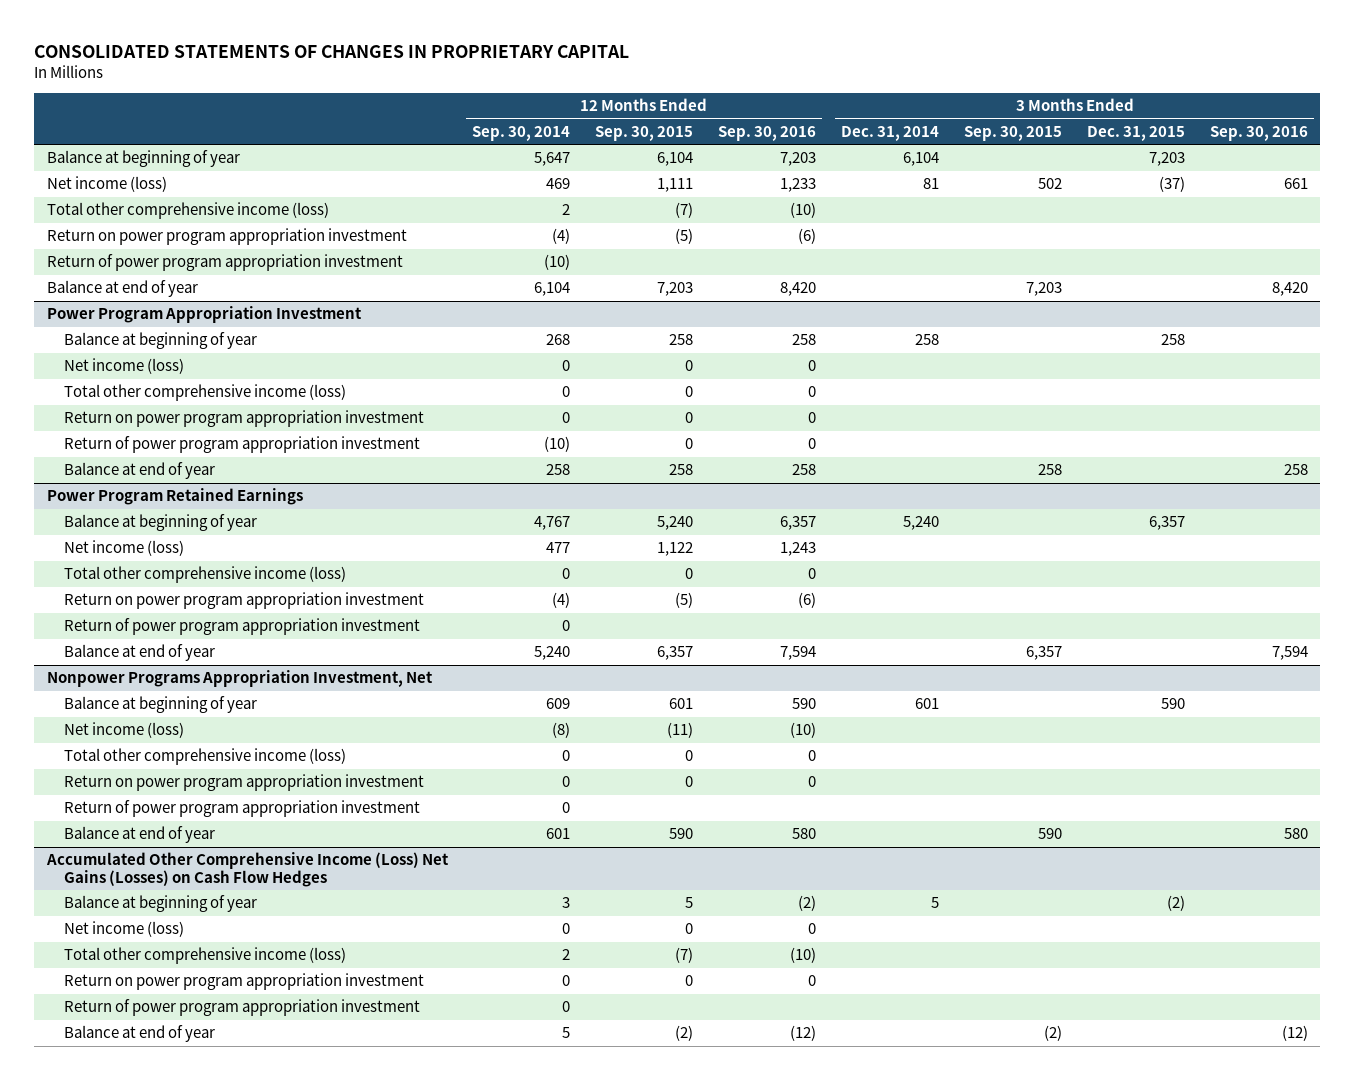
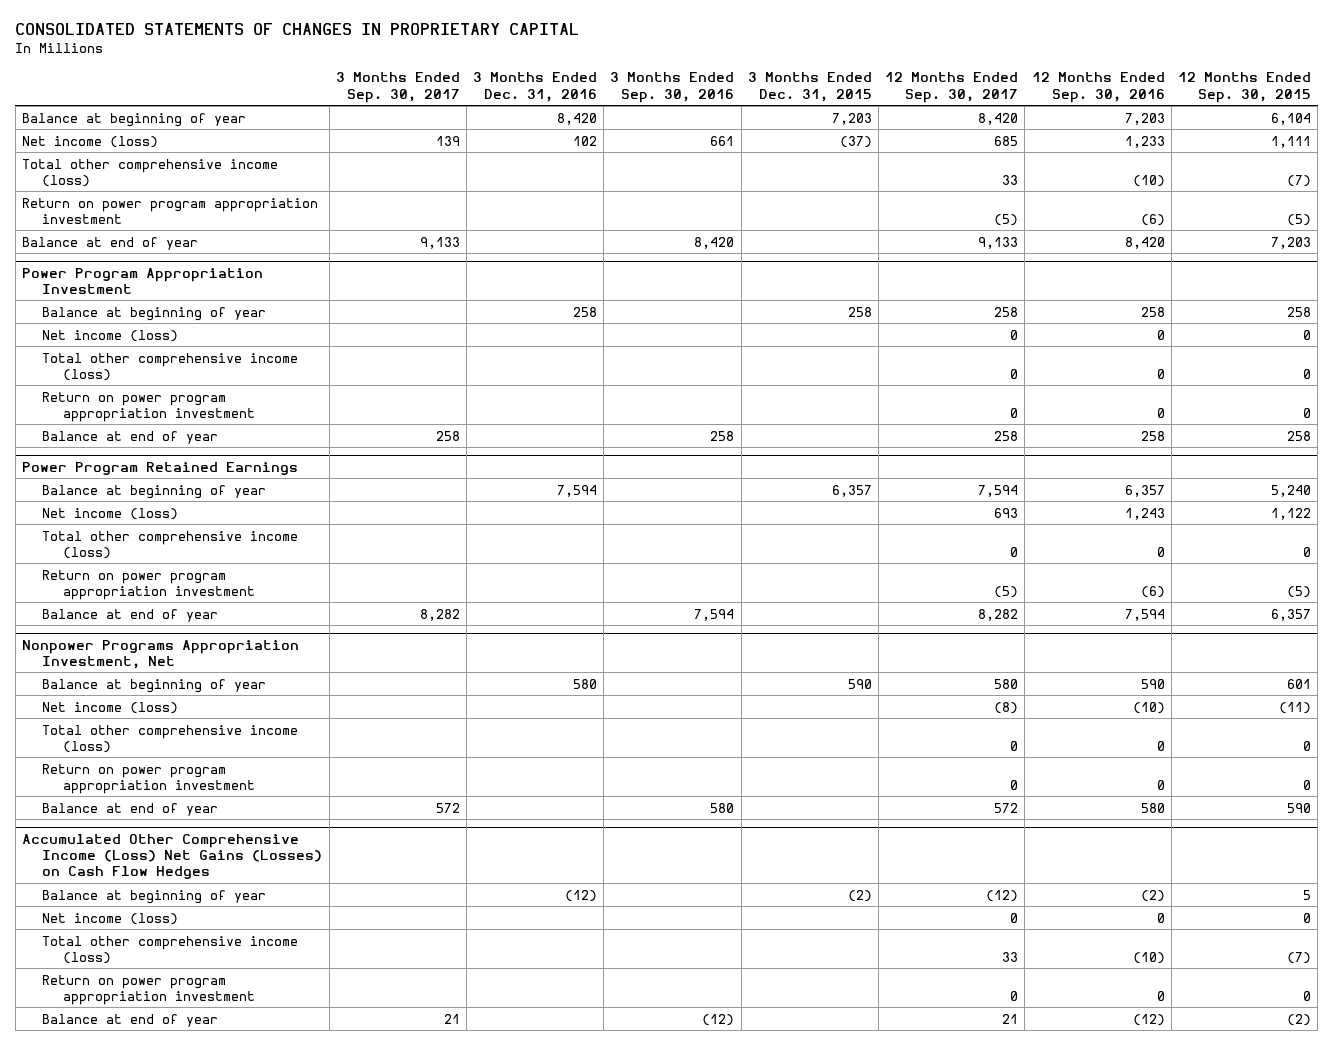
[472,125,571,141] Sep. 30, 2014 -> none
[841,125,940,141] Dec. 31, 2014 -> none
[964,125,1063,141] Sep. 30, 2015 -> none
none -> [335,72,460,103] 3 Months Ended Sep. 30, 2017
none -> [473,72,598,102] 3 Months Ended Dec. 31, 2016
none -> [885,72,1019,103] 12 Months Ended Sep. 30, 2017
[46,254,403,272] Return of power program appropriation investment -> none
[63,436,420,454] Return of power program appropriation investment -> none
[63,618,420,636] Return of power program appropriation investment -> none
[63,800,420,818] Return of power program appropriation investment -> none
[63,999,420,1017] Return of power program appropriation investment -> none

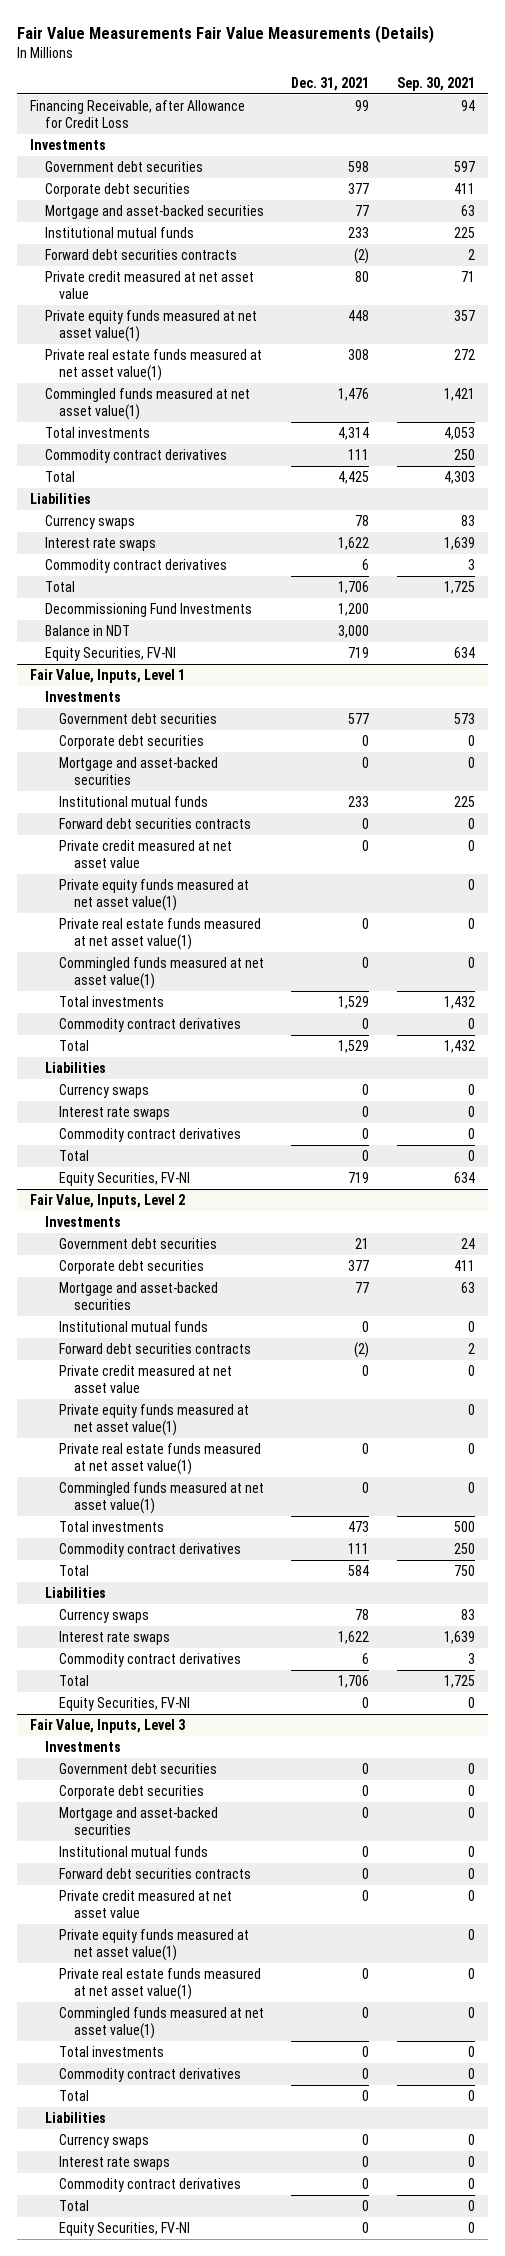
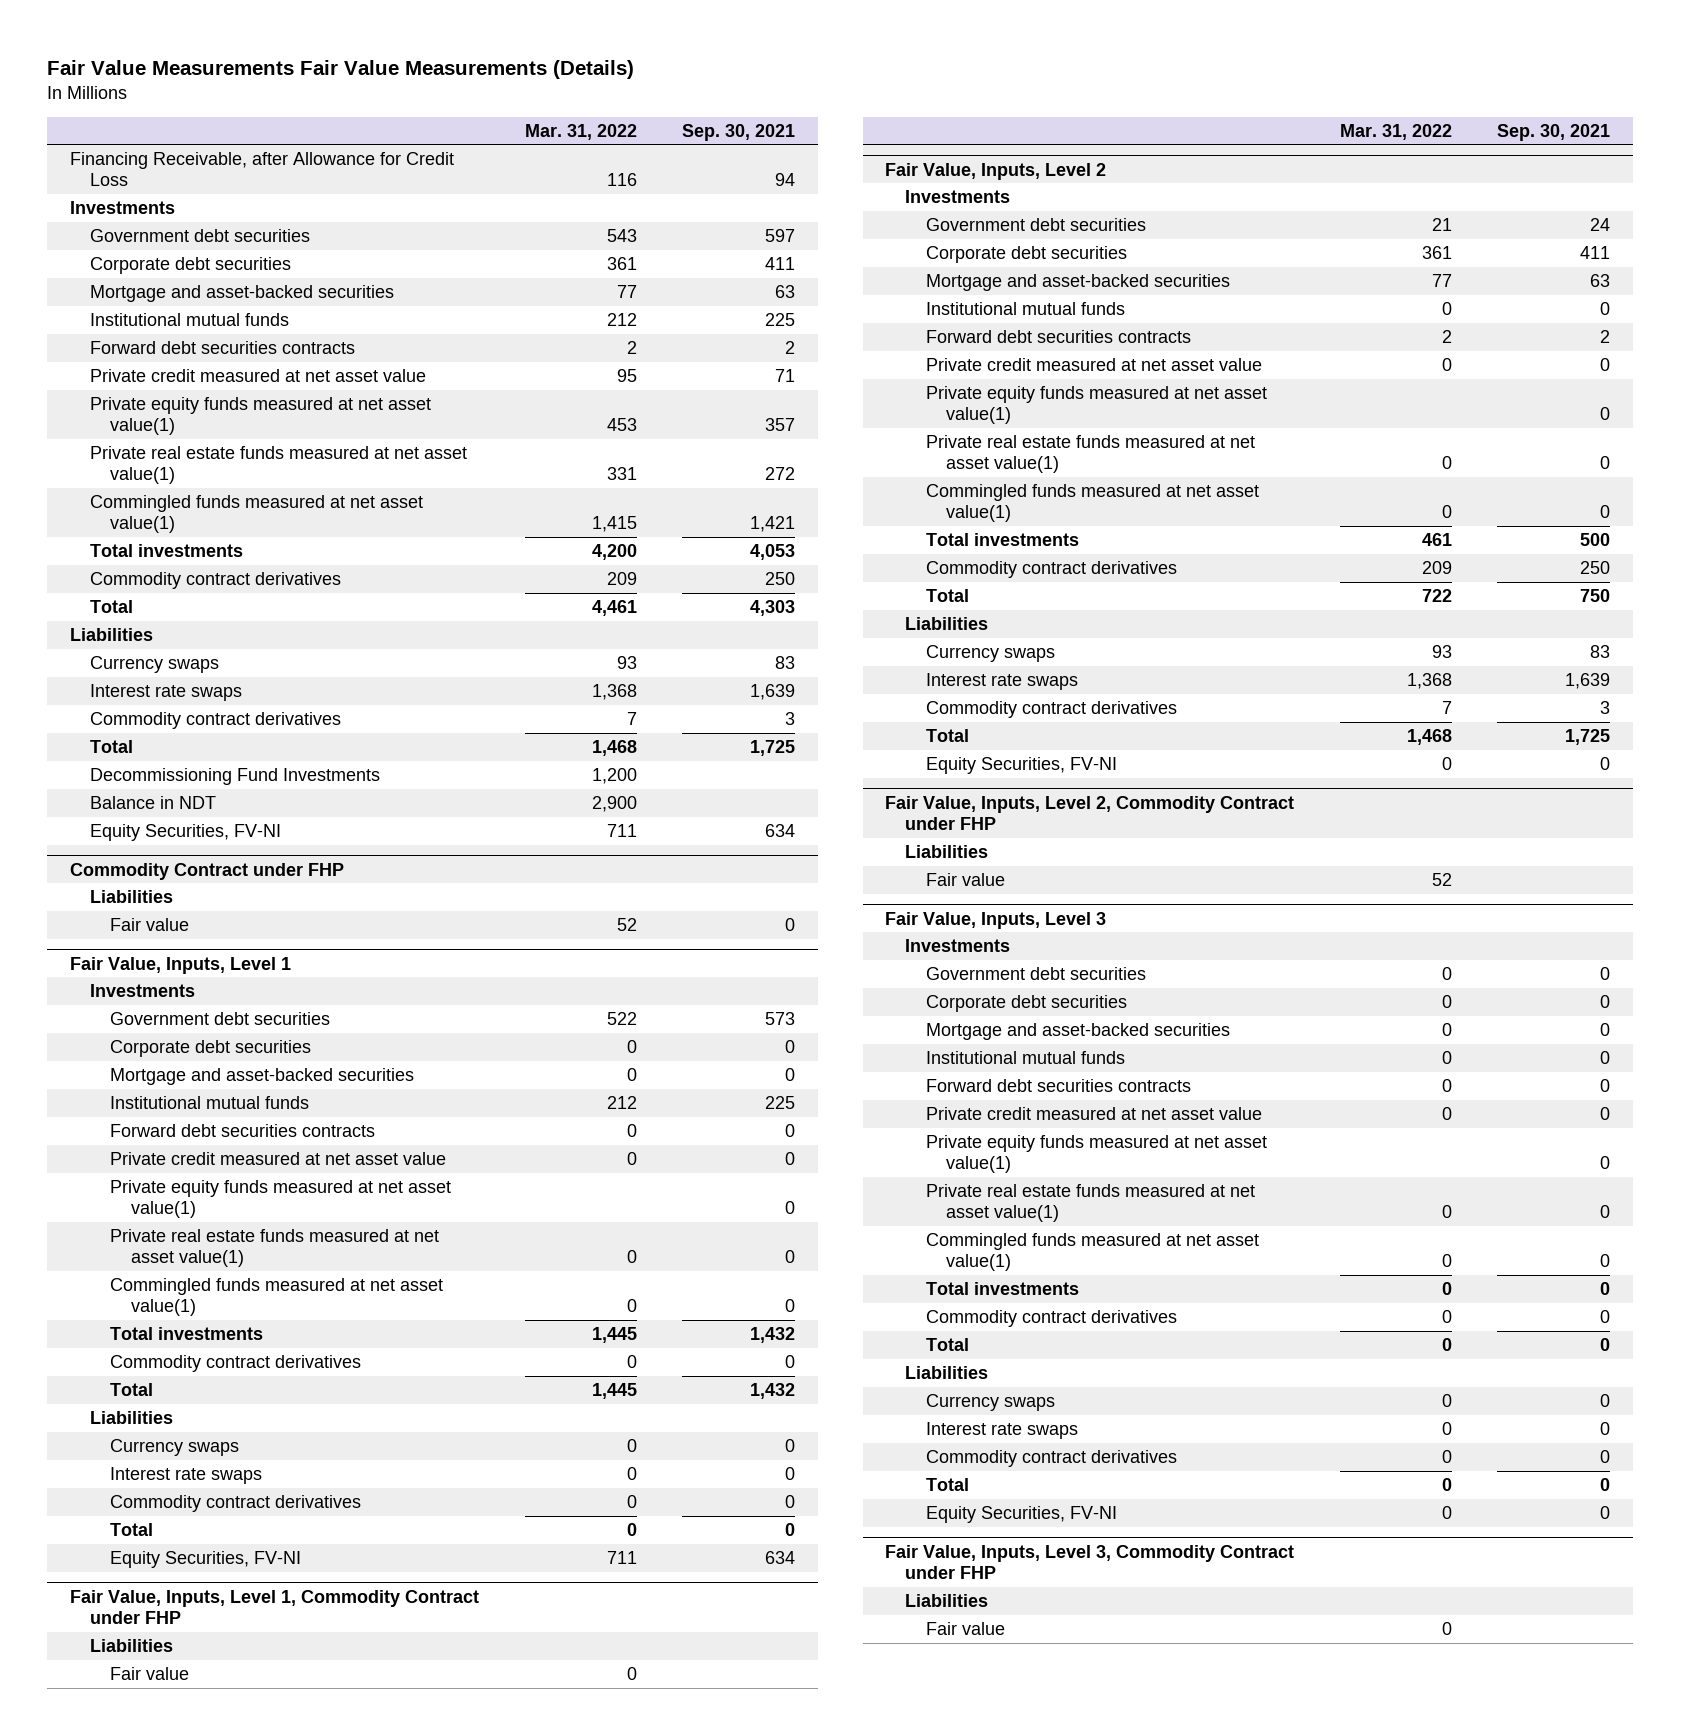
[291,76,370,91] Dec. 31, 2021 -> none
none -> [524,123,637,140] Mar. 31, 2022
none -> [70,862,345,880] Commodity Contract under FHP
none -> [90,889,174,903] Liabilities
none -> [110,917,190,931] Fair value
none -> [70,1589,480,1624] Fair Value, Inputs, Level 1, Commodity Contract under FHP
none -> [90,1638,174,1652] Liabilities
none -> [110,1666,190,1680] Fair value
none -> [885,795,1295,830] Fair Value, Inputs, Level 2, Commodity Contract under FHP
none -> [905,844,989,858] Liabilities
none -> [925,872,1005,886] Fair value
none -> [885,1544,1295,1579] Fair Value, Inputs, Level 3, Commodity Contract under FHP
none -> [905,1593,989,1607] Liabilities
none -> [925,1621,1005,1635] Fair value

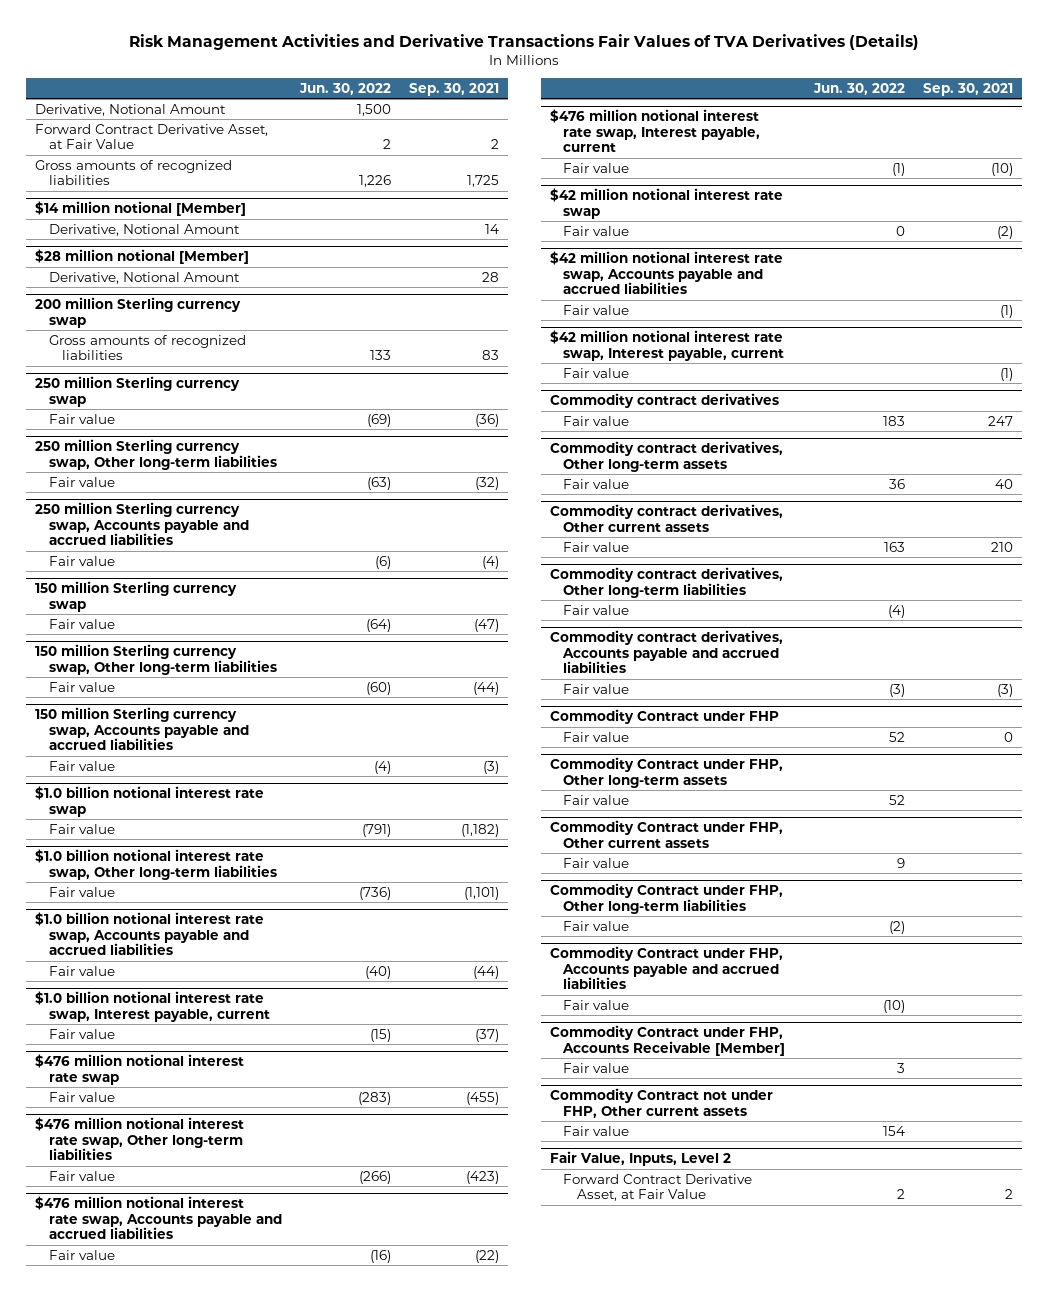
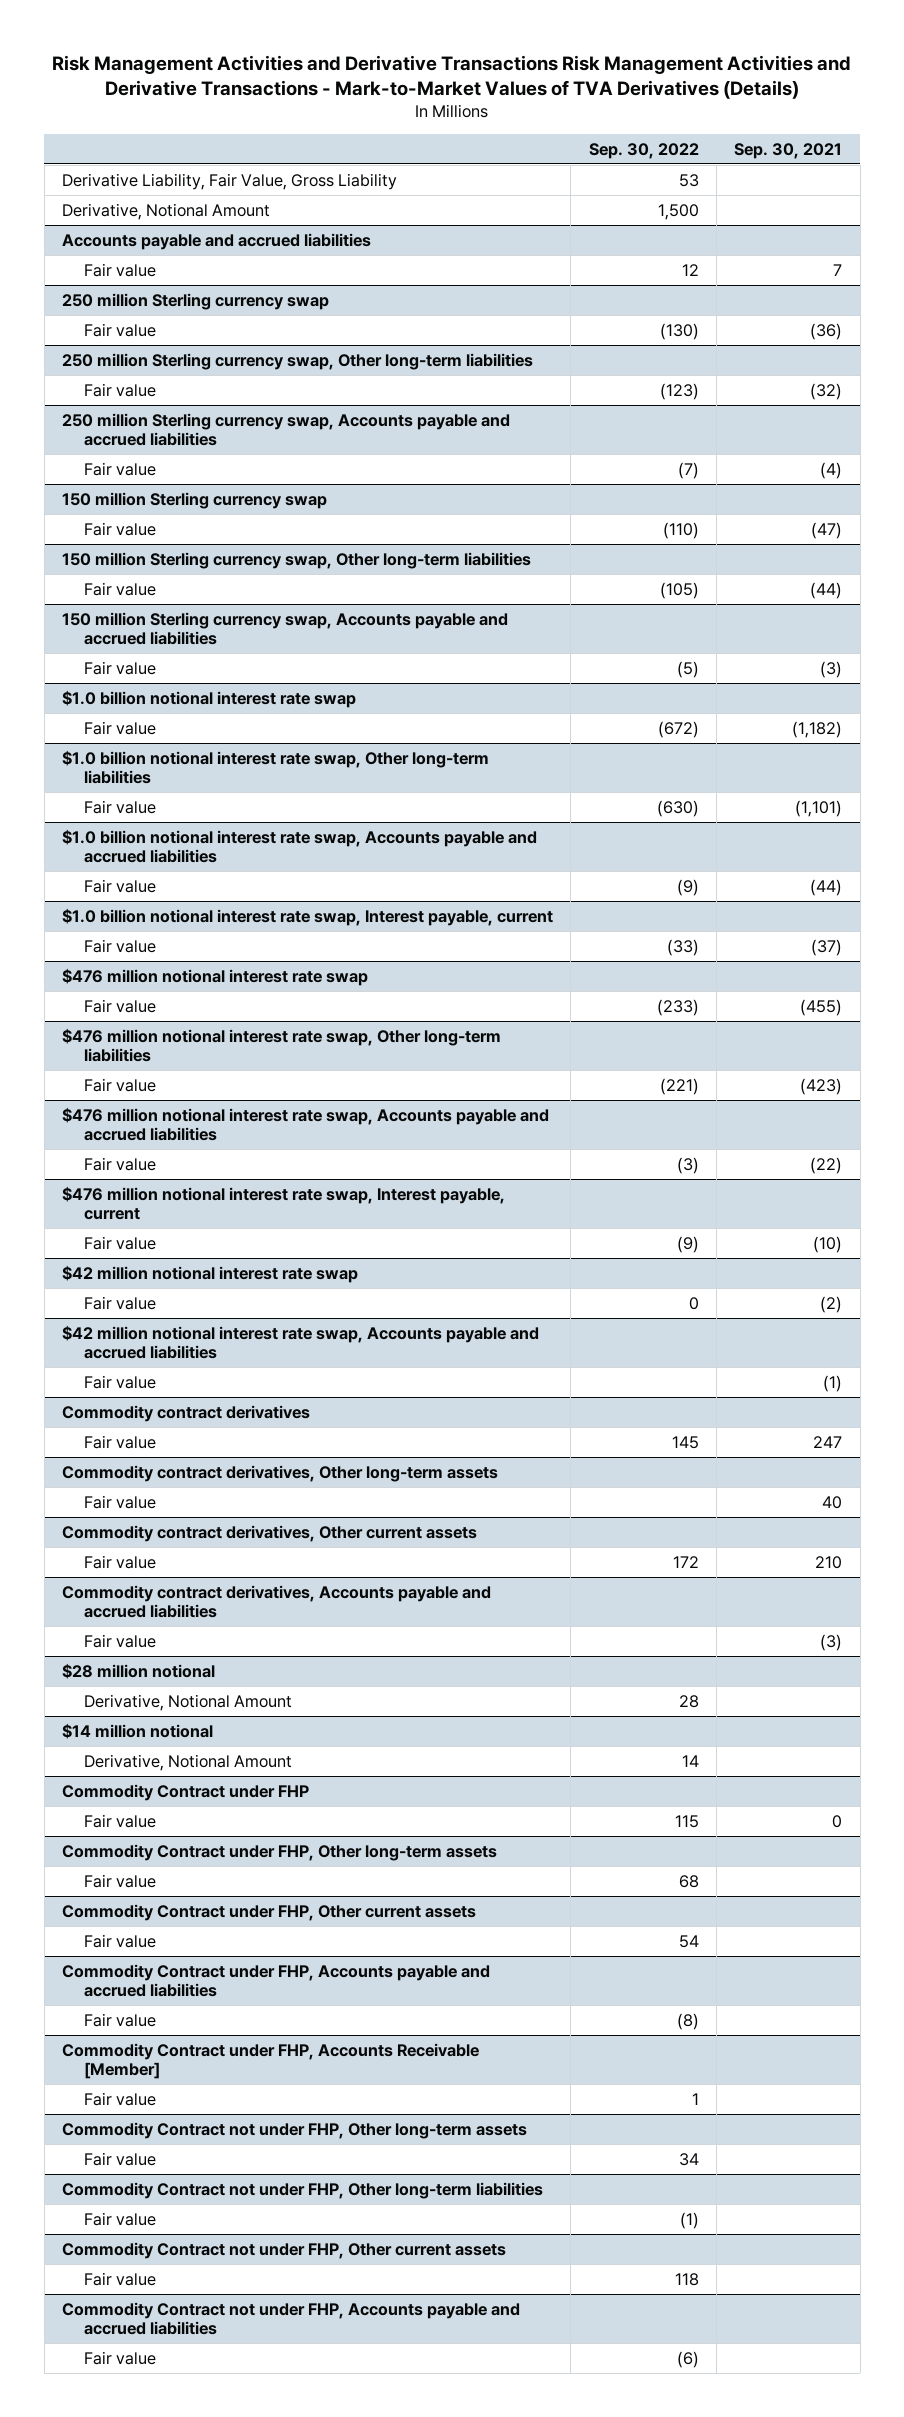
[129,33,920,50] Risk Management Activities and Derivative Transactions Fair Values of TVA Derivatives (Details) -> [52,54,852,100] Risk Management Activities and Derivative Transactions Risk Management Activities and Derivative Transactions - Mark-to-Market Values of TVA Derivatives (Details)
[298,82,391,95] Jun. 30, 2022 -> none
none -> [588,142,699,159] Sep. 30, 2022
none -> [61,172,397,190] Derivative Liability, Fair Value, Gross Liability
[35,123,269,150] Forward Contract Derivative Asset, at Fair Value -> none
[35,159,233,186] Gross amounts of recognized liabilities -> none
[35,201,247,217] $14 million notional [Member] -> none
[48,223,240,236] Derivative, Notional Amount -> none
[35,249,250,265] $28 million notional [Member] -> none
[48,271,240,284] Derivative, Notional Amount -> none
[35,297,242,328] 200 million Sterling currency swap -> none
[48,334,246,361] Gross amounts of recognized liabilities -> none
none -> [61,232,371,250] Accounts payable and accrued liabilities
none -> [83,262,156,277] Fair value
[549,330,785,361] $42 million notional interest rate swap, Interest payable, current -> none
[563,367,630,378] Fair value -> none
[549,567,783,598] Commodity contract derivatives, Other long-term liabilities -> none
[563,604,630,615] Fair value -> none
none -> [61,1662,215,1679] $28 million notional
none -> [83,1693,292,1711] Derivative, Notional Amount
none -> [61,1722,213,1739] $14 million notional
none -> [83,1753,292,1771] Derivative, Notional Amount
[549,883,783,914] Commodity Contract under FHP, Other long-term liabilities -> none
[563,920,630,931] Fair value -> none
none -> [61,2121,527,2139] Commodity Contract not under FHP, Other long-term assets
none -> [83,2151,156,2166] Fair value
none -> [61,2181,543,2199] Commodity Contract not under FHP, Other long-term liabilities
none -> [83,2211,156,2226] Fair value
[549,1151,731,1167] Fair Value, Inputs, Level 2 -> none
[563,1173,753,1202] Forward Contract Derivative Asset, at Fair Value -> none
none -> [61,2301,520,2336] Commodity Contract not under FHP, Accounts payable and accrued liabilities
none -> [83,2350,156,2365] Fair value

